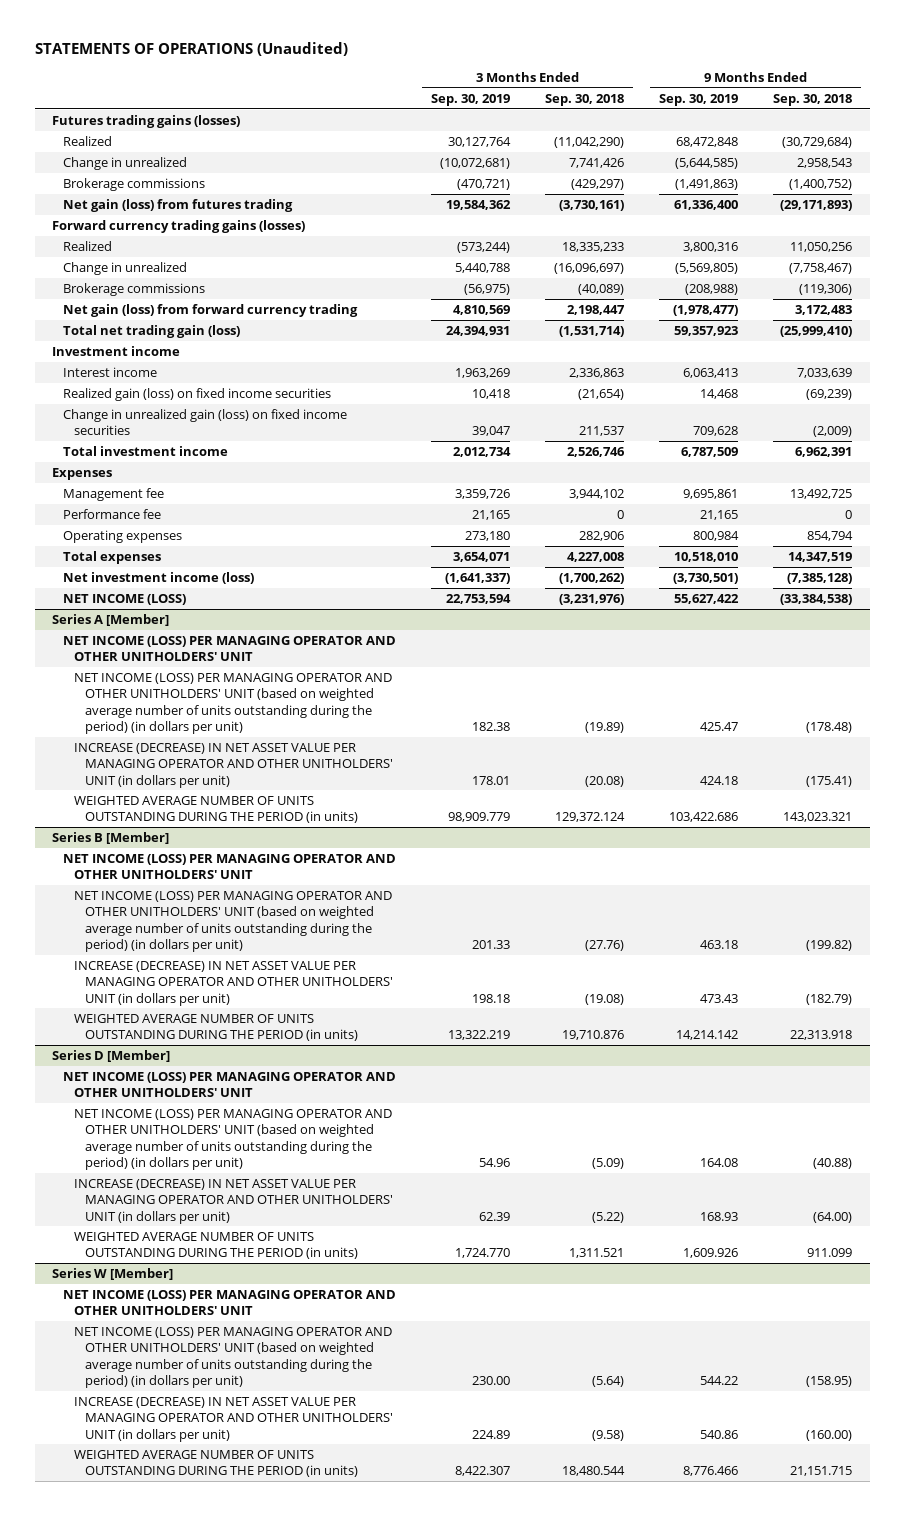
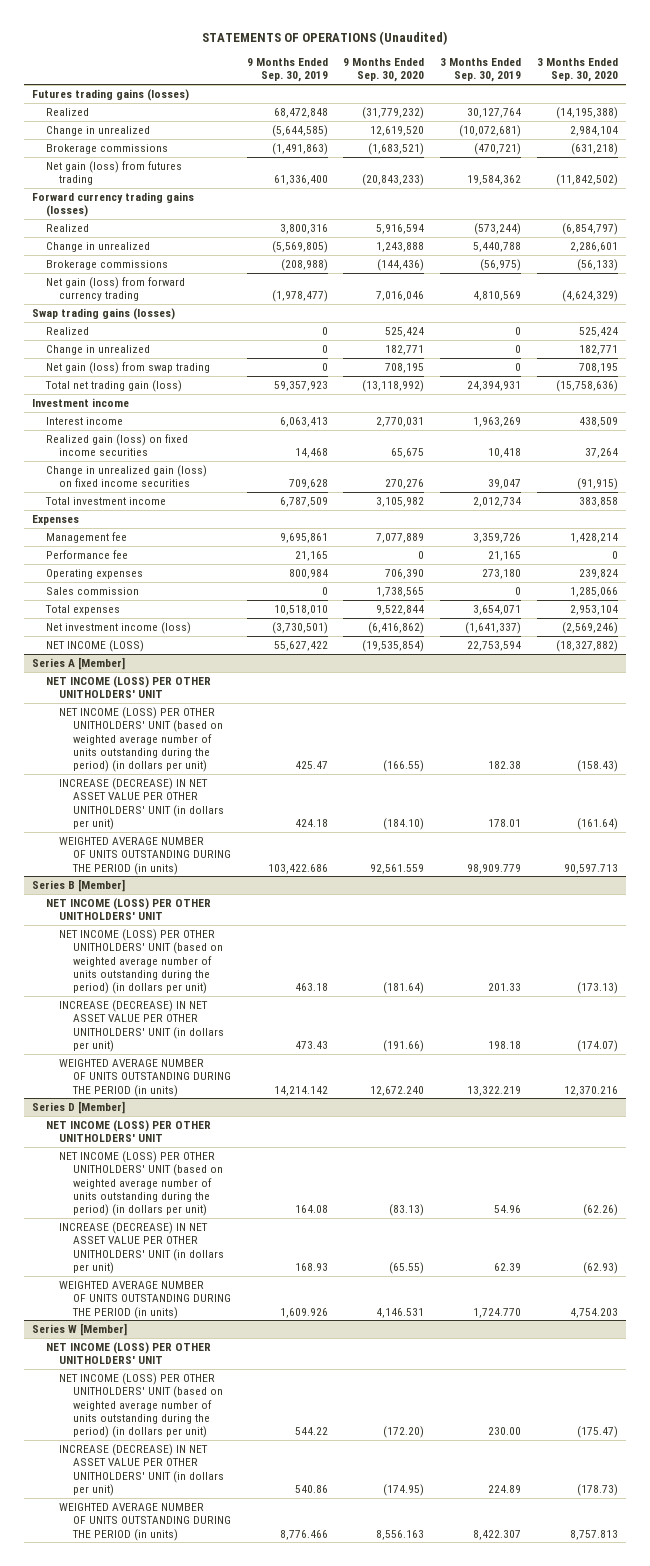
[545,93,625,106] Sep. 30, 2018 -> none
[773,93,853,106] Sep. 30, 2018 -> none
none -> [343,58,425,83] 9 Months Ended Sep. 30, 2020
none -> [536,58,618,83] 3 Months Ended Sep. 30, 2020
none -> [32,307,176,320] Swap trading gains (losses)
none -> [45,326,89,335] Realized
none -> [45,344,150,355] Change in unrealized
none -> [45,361,210,374] Net gain (loss) from swap trading
none -> [45,586,139,595] Sales commission
[62,635,396,662] NET INCOME (LOSS) PER MANAGING OPERATOR AND OTHER UNITHOLDERS' UNIT -> [45,675,211,699] NET INCOME (LOSS) PER OTHER UNITHOLDERS' UNIT
[73,672,392,734] NET INCOME (LOSS) PER MANAGING OPERATOR AND OTHER UNITHOLDERS' UNIT (based on weighted average number of units outstanding during the period) (in dollars per unit) -> [59,706,223,773] NET INCOME (LOSS) PER OTHER UNITHOLDERS' UNIT (based on weighted average number of units outstanding during the period) (in dollars per unit)
[73,742,393,788] INCREASE (DECREASE) IN NET ASSET VALUE PER MANAGING OPERATOR AND OTHER UNITHOLDERS' UNIT (in dollars per unit) -> [59,777,224,830] INCREASE (DECREASE) IN NET ASSET VALUE PER OTHER UNITHOLDERS' UNIT (in dollars per unit)
[62,853,396,880] NET INCOME (LOSS) PER MANAGING OPERATOR AND OTHER UNITHOLDERS' UNIT -> [45,897,211,921] NET INCOME (LOSS) PER OTHER UNITHOLDERS' UNIT
[73,890,392,952] NET INCOME (LOSS) PER MANAGING OPERATOR AND OTHER UNITHOLDERS' UNIT (based on weighted average number of units outstanding during the period) (in dollars per unit) -> [59,928,223,995] NET INCOME (LOSS) PER OTHER UNITHOLDERS' UNIT (based on weighted average number of units outstanding during the period) (in dollars per unit)
[73,960,393,1006] INCREASE (DECREASE) IN NET ASSET VALUE PER MANAGING OPERATOR AND OTHER UNITHOLDERS' UNIT (in dollars per unit) -> [59,999,224,1052] INCREASE (DECREASE) IN NET ASSET VALUE PER OTHER UNITHOLDERS' UNIT (in dollars per unit)
[62,1071,396,1098] NET INCOME (LOSS) PER MANAGING OPERATOR AND OTHER UNITHOLDERS' UNIT -> [45,1119,211,1143] NET INCOME (LOSS) PER OTHER UNITHOLDERS' UNIT
[73,1108,392,1170] NET INCOME (LOSS) PER MANAGING OPERATOR AND OTHER UNITHOLDERS' UNIT (based on weighted average number of units outstanding during the period) (in dollars per unit) -> [59,1150,223,1217] NET INCOME (LOSS) PER OTHER UNITHOLDERS' UNIT (based on weighted average number of units outstanding during the period) (in dollars per unit)
[73,1178,393,1224] INCREASE (DECREASE) IN NET ASSET VALUE PER MANAGING OPERATOR AND OTHER UNITHOLDERS' UNIT (in dollars per unit) -> [59,1221,224,1274] INCREASE (DECREASE) IN NET ASSET VALUE PER OTHER UNITHOLDERS' UNIT (in dollars per unit)
[62,1289,396,1316] NET INCOME (LOSS) PER MANAGING OPERATOR AND OTHER UNITHOLDERS' UNIT -> [45,1341,211,1365] NET INCOME (LOSS) PER OTHER UNITHOLDERS' UNIT
[73,1326,392,1388] NET INCOME (LOSS) PER MANAGING OPERATOR AND OTHER UNITHOLDERS' UNIT (based on weighted average number of units outstanding during the period) (in dollars per unit) -> [59,1372,223,1439] NET INCOME (LOSS) PER OTHER UNITHOLDERS' UNIT (based on weighted average number of units outstanding during the period) (in dollars per unit)
[73,1396,393,1442] INCREASE (DECREASE) IN NET ASSET VALUE PER MANAGING OPERATOR AND OTHER UNITHOLDERS' UNIT (in dollars per unit) -> [59,1443,224,1496] INCREASE (DECREASE) IN NET ASSET VALUE PER OTHER UNITHOLDERS' UNIT (in dollars per unit)

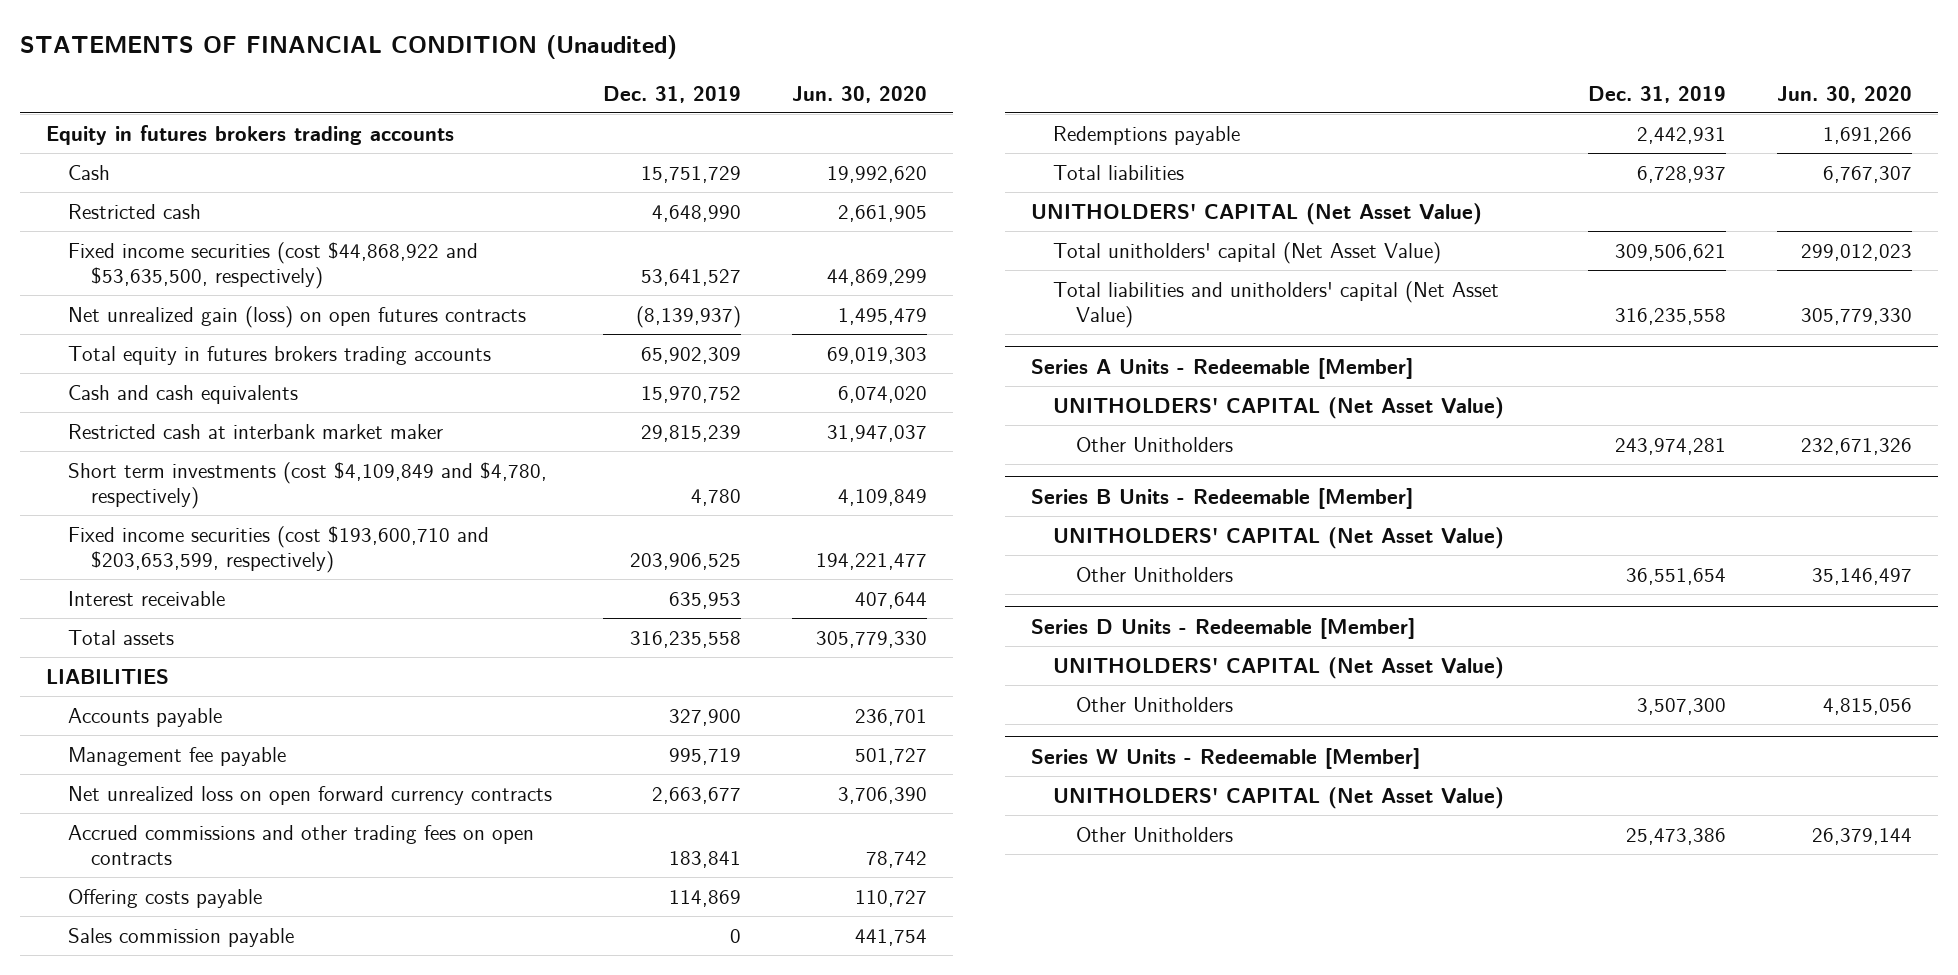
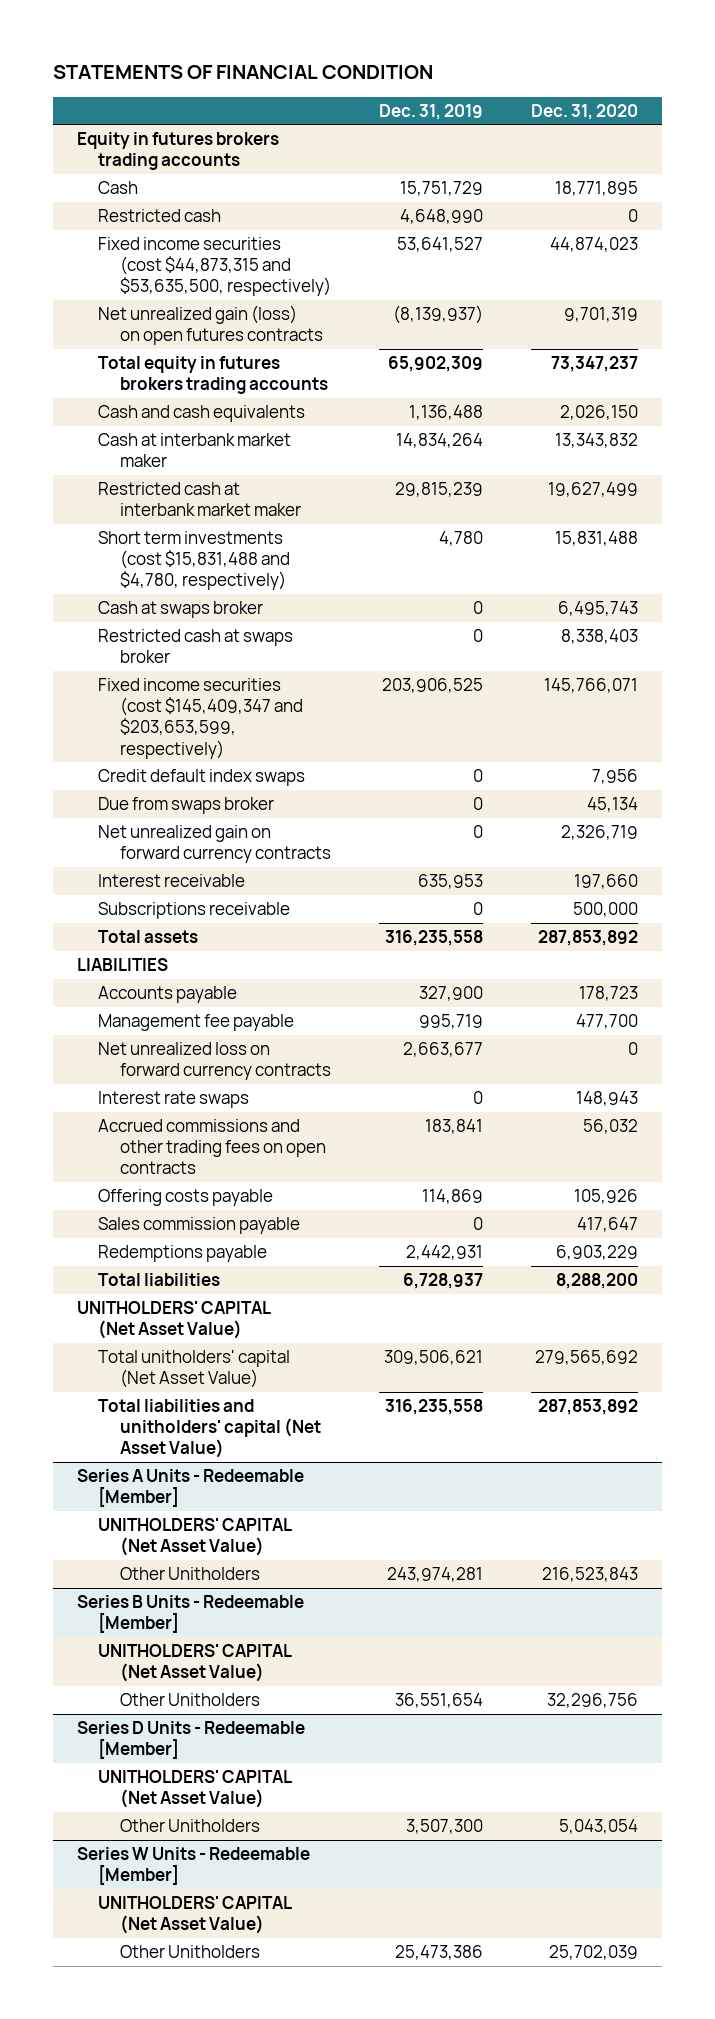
[20,34,678,59] STATEMENTS OF FINANCIAL CONDITION (Unaudited) -> [52,65,433,80] STATEMENTS OF FINANCIAL CONDITION
[792,85,928,103] Jun. 30, 2020 -> none
none -> [531,103,639,120] Dec. 31, 2020
[68,241,479,290] Fixed income securities (cost $44,868,922 and $53,635,500, respectively) -> [98,237,332,297] Fixed income securities (cost $44,873,315 and $53,635,500, respectively)
[641,385,742,403] 15,970,752 -> [409,405,484,421] 1,136,488
none -> [98,433,292,468] Cash at interbank market maker
[68,461,548,510] Short term investments (cost $4,109,849 and $4,780, respectively) -> [98,531,291,591] Short term investments (cost $15,831,488 and $4,780, respectively)
none -> [98,601,264,619] Cash at swaps broker
none -> [98,629,294,664] Restricted cash at swaps broker
[68,525,490,574] Fixed income securities (cost $193,600,710 and $203,653,599, respectively) -> [98,678,304,759] Fixed income securities (cost $145,409,347 and $203,653,599, respectively)
none -> [98,769,306,787] Credit default index swaps
none -> [98,797,275,815] Due from swaps broker
none -> [98,825,332,864] Net unrealized gain on forward currency contracts
none -> [98,902,291,920] Subscriptions receivable
[68,785,553,805] Net unrealized loss on open forward currency contracts -> [98,1042,332,1081] Net unrealized loss on forward currency contracts
none -> [98,1091,250,1109] Interest rate swaps

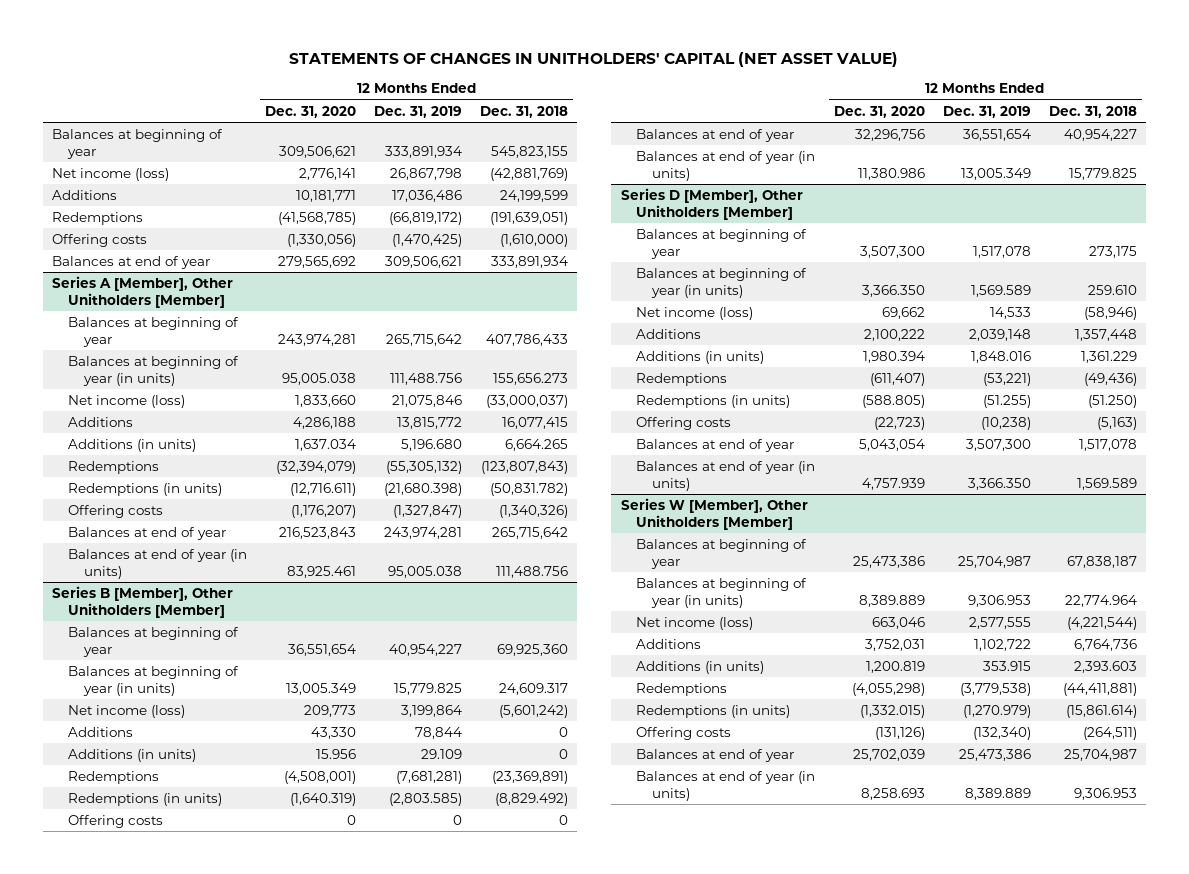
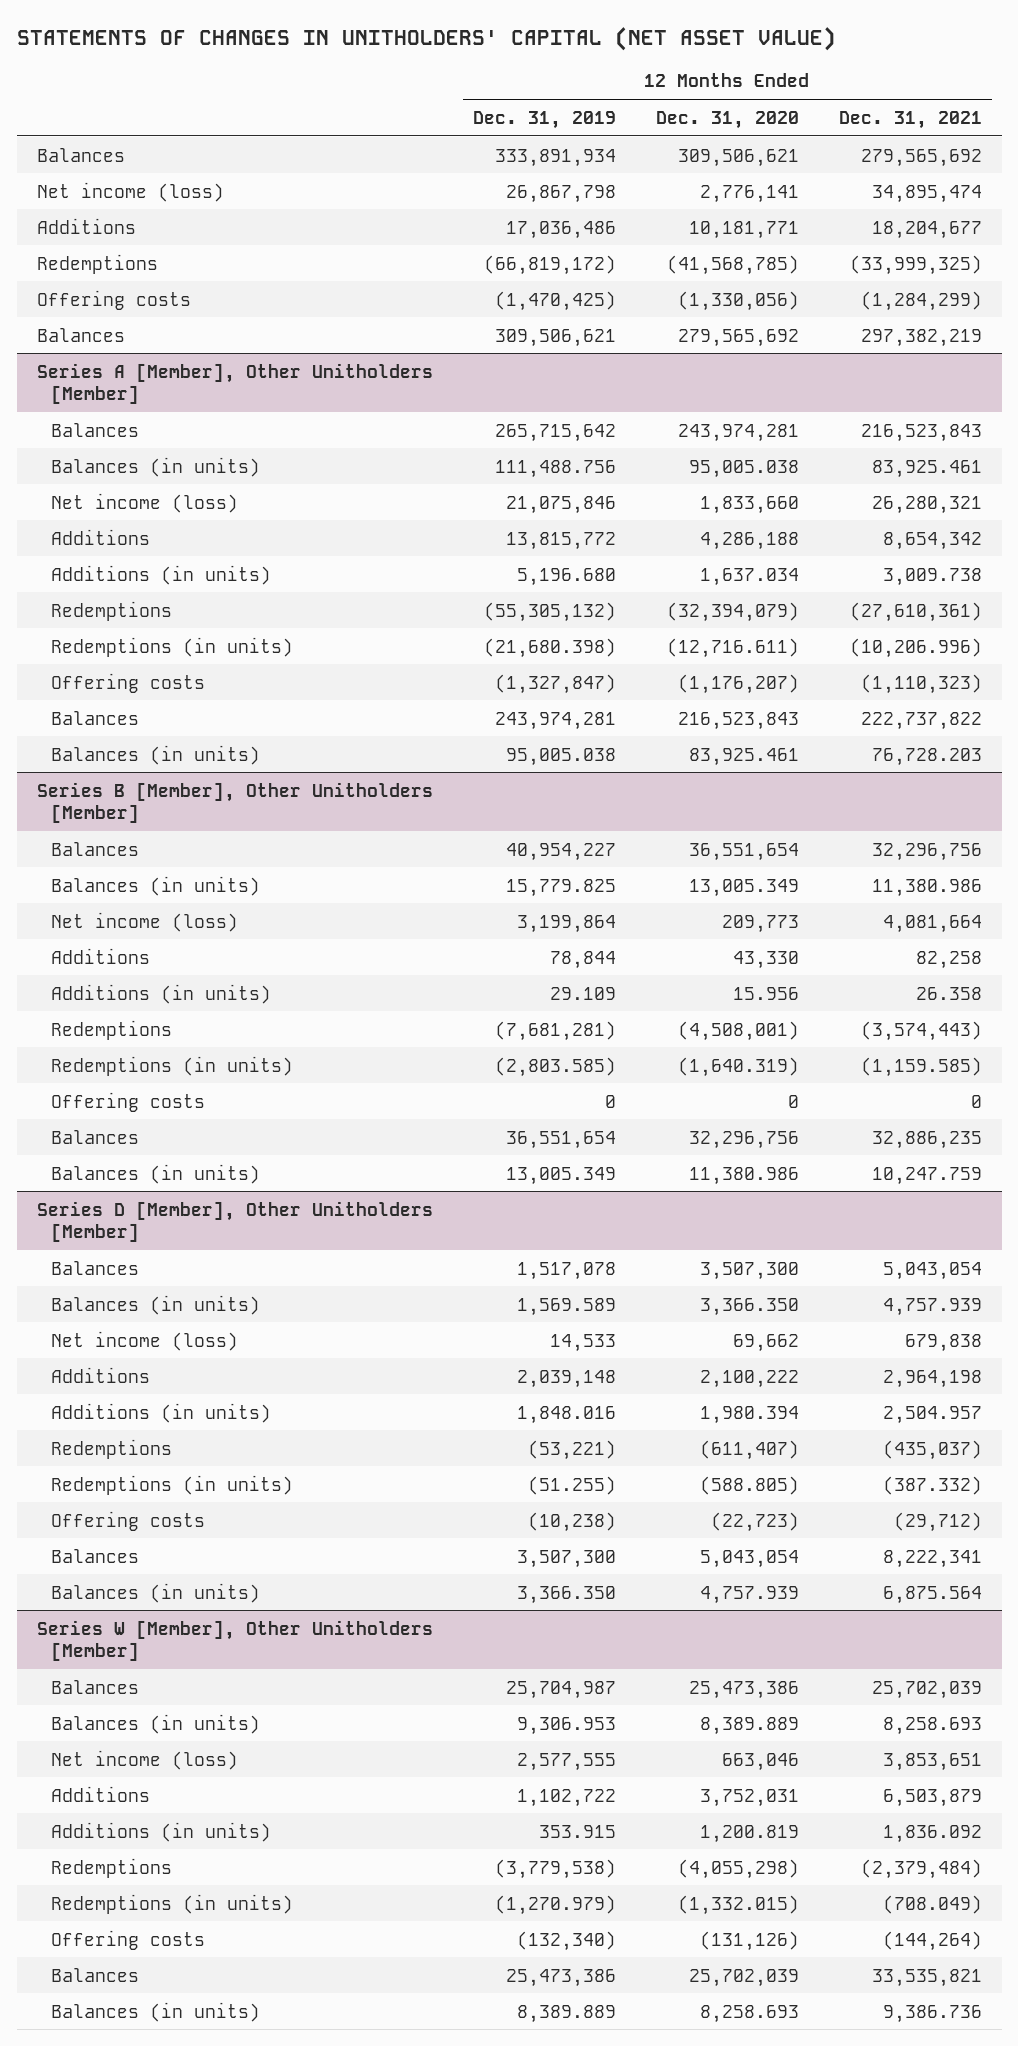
[480,105,569,118] Dec. 31, 2018 -> none
none -> [838,110,982,129] Dec. 31, 2021
[51,128,223,159] Balances at beginning of year -> [36,147,125,162] Balances
[51,255,210,269] Balances at end of year -> [36,327,125,342] Balances
[67,316,239,347] Balances at beginning of year -> [50,422,139,437] Balances
[67,355,239,386] Balances at beginning of year (in units) -> [50,456,260,477] Balances (in units)
[67,526,226,540] Balances at end of year -> [50,710,139,725] Balances
[67,548,247,579] Balances at end of year (in units) -> [50,744,260,765] Balances (in units)
[67,626,239,657] Balances at beginning of year -> [50,841,139,856] Balances
[67,665,239,696] Balances at beginning of year (in units) -> [50,875,260,896] Balances (in units)
[636,128,795,142] Balances at end of year -> [50,1129,139,1144] Balances
[636,150,816,181] Balances at end of year (in units) -> [50,1163,260,1184] Balances (in units)
[636,228,808,259] Balances at beginning of year -> [50,1260,139,1275] Balances
[636,267,808,298] Balances at beginning of year (in units) -> [50,1294,260,1315] Balances (in units)
[636,438,795,452] Balances at end of year -> [50,1548,139,1563] Balances
[636,460,816,491] Balances at end of year (in units) -> [50,1582,260,1603] Balances (in units)
[636,538,808,569] Balances at beginning of year -> [50,1679,139,1694] Balances
[636,577,808,608] Balances at beginning of year (in units) -> [50,1713,260,1734] Balances (in units)
[636,748,795,762] Balances at end of year -> [50,1967,139,1982] Balances
[636,770,816,801] Balances at end of year (in units) -> [50,2001,260,2022] Balances (in units)

